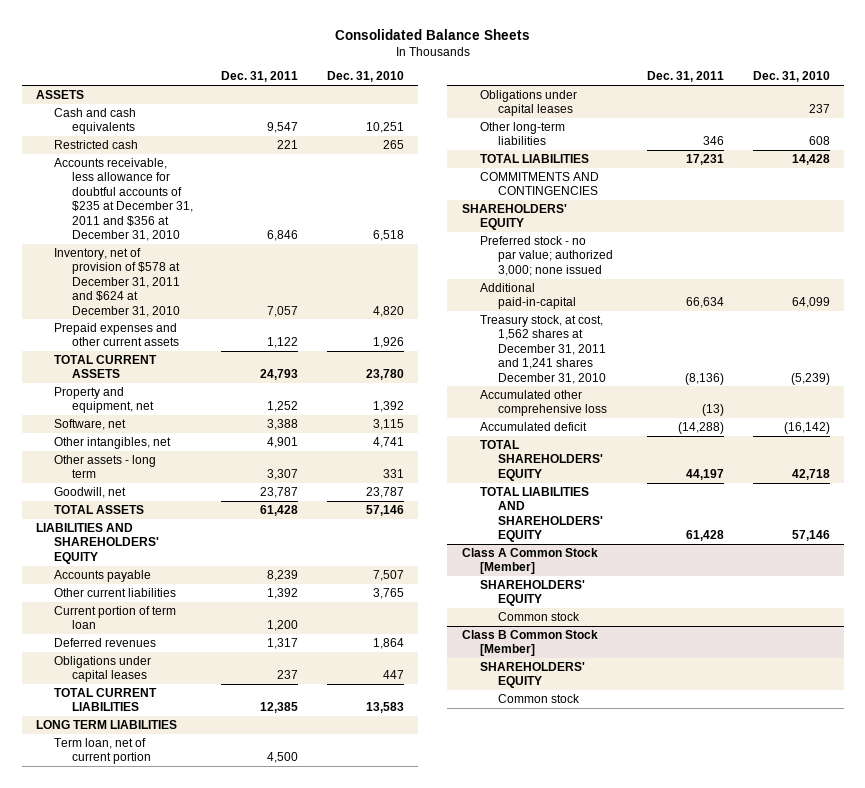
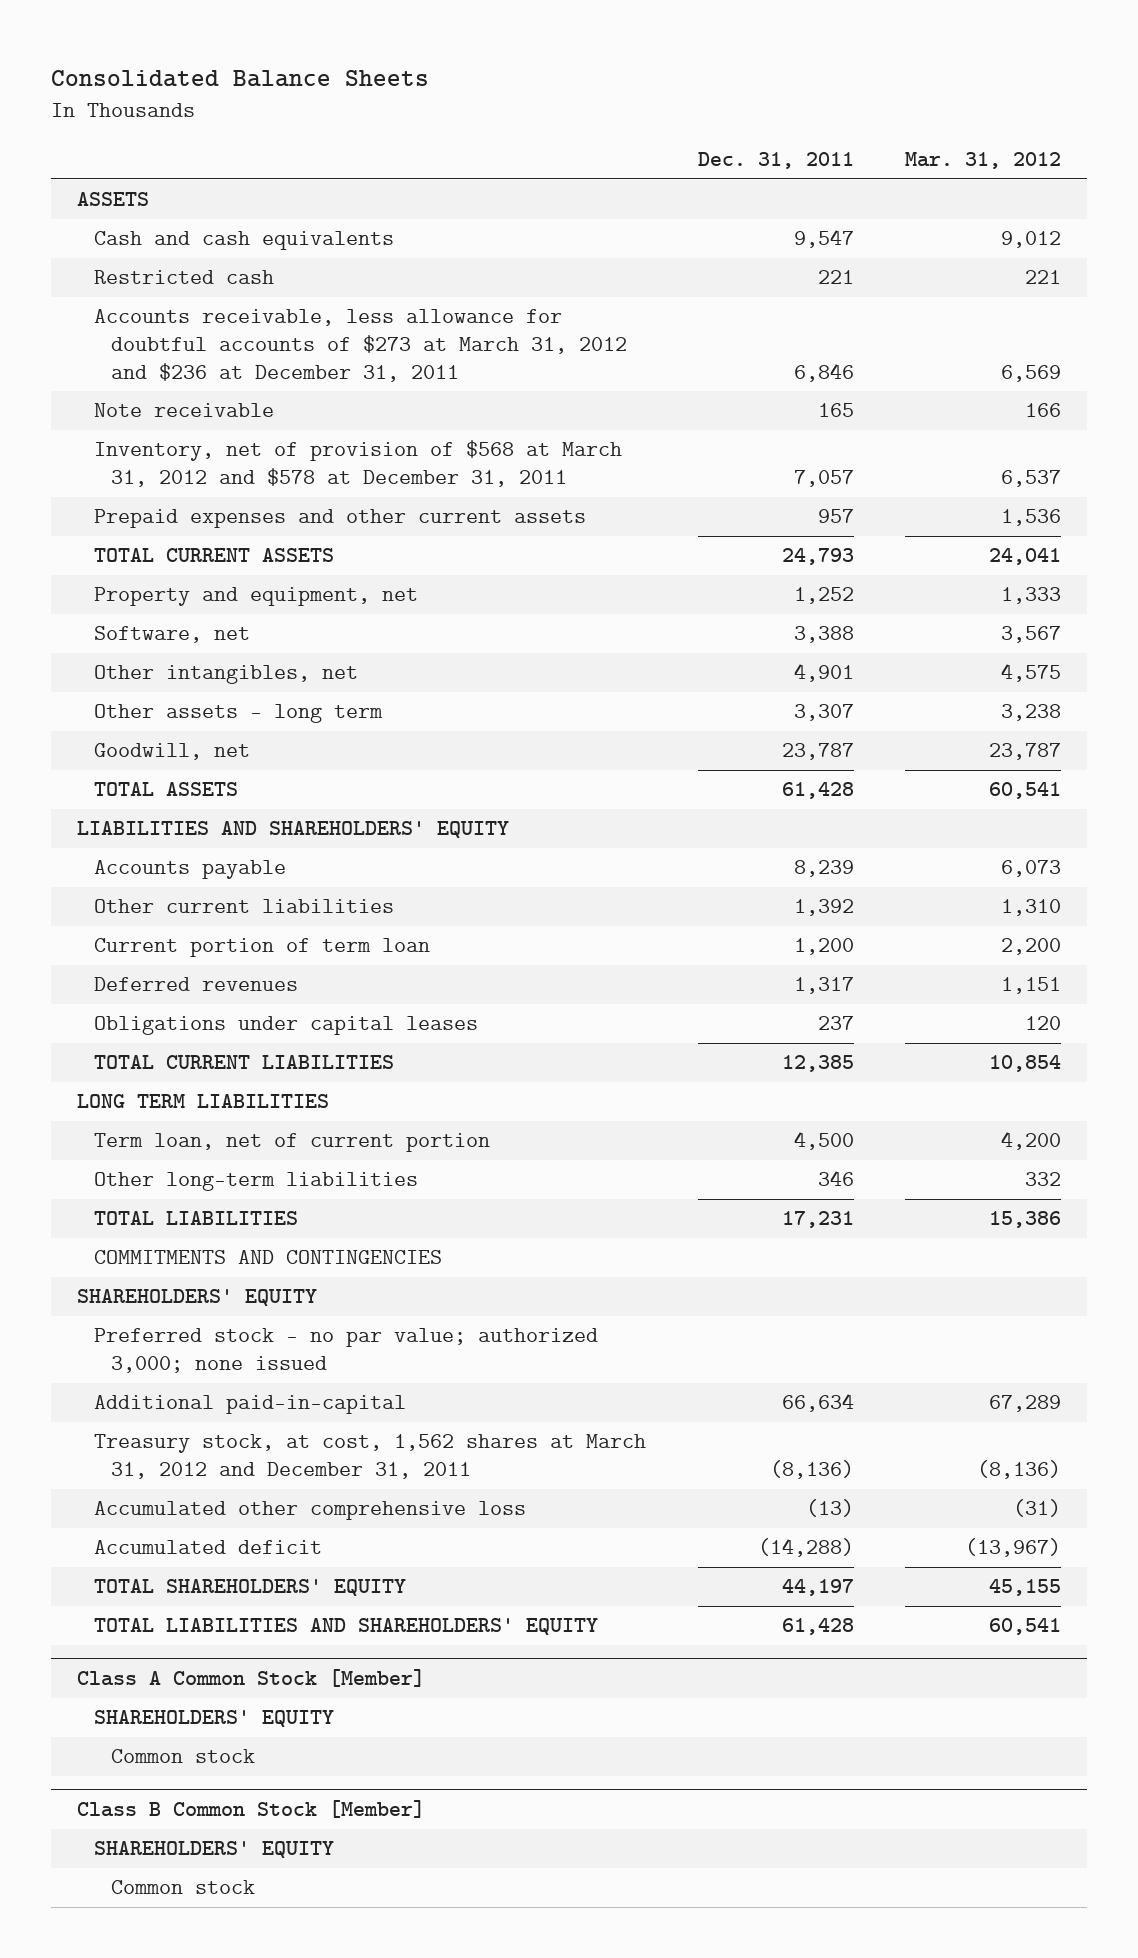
[326,71,404,83] Dec. 31, 2010 -> none
none -> [905,152,1062,170] Mar. 31, 2012
[53,157,194,241] Accounts receivable, less allowance for doubtful accounts of $235 at December 31, 2011 and $356 at December 31, 2010 -> [94,309,628,382] Accounts receivable, less allowance for doubtful accounts of $273 at March 31, 2012 and $236 at December 31, 2011
none -> [94,403,275,418] Note receivable
[53,247,181,317] Inventory, net of provision of $578 at December 31, 2011 and $624 at December 31, 2010 -> [94,440,623,488] Inventory, net of provision of $568 at March 31, 2012 and $578 at December 31, 2011
[267,337,299,349] 1,122 -> [817,509,854,524] 957
[479,89,577,117] Obligations under capital leases -> none
[479,314,606,384] Treasury stock, at cost, 1,562 shares at December 31, 2011 and 1,241 shares December 31, 2010 -> [94,1434,647,1480] Treasury stock, at cost, 1,562 shares at March 31, 2012 and December 31, 2011

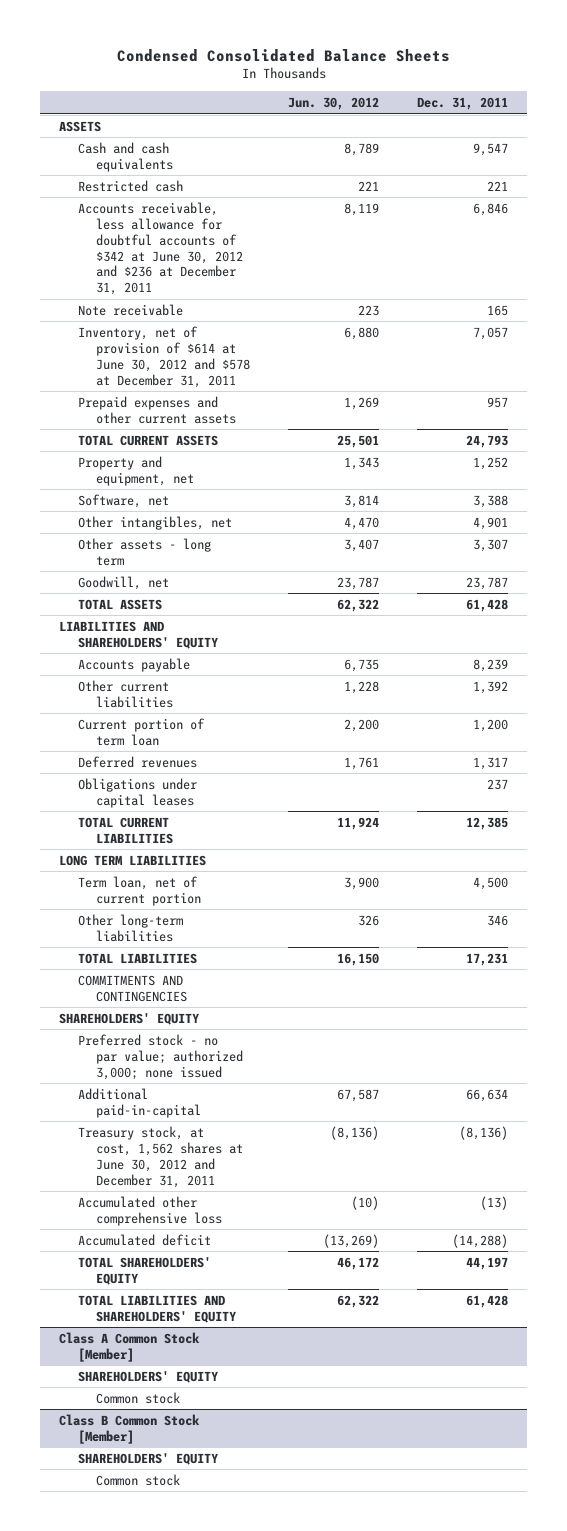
[51,70,430,88] Consolidated Balance Sheets -> [116,48,450,62] Condensed Consolidated Balance Sheets
[905,152,1062,170] Mar. 31, 2012 -> none
none -> [287,97,379,111] Jun. 30, 2012
[94,309,628,382] Accounts receivable, less allowance for doubtful accounts of $273 at March 31, 2012 and $236 at December 31, 2011 -> [77,201,243,296] Accounts receivable, less allowance for doubtful accounts of $342 at June 30, 2012 and $236 at December 31, 2011
[94,440,623,488] Inventory, net of provision of $568 at March 31, 2012 and $578 at December 31, 2011 -> [77,325,250,388] Inventory, net of provision of $614 at June 30, 2012 and $578 at December 31, 2011
[94,1434,647,1480] Treasury stock, at cost, 1,562 shares at March 31, 2012 and December 31, 2011 -> [77,1125,243,1188] Treasury stock, at cost, 1,562 shares at June 30, 2012 and December 31, 2011

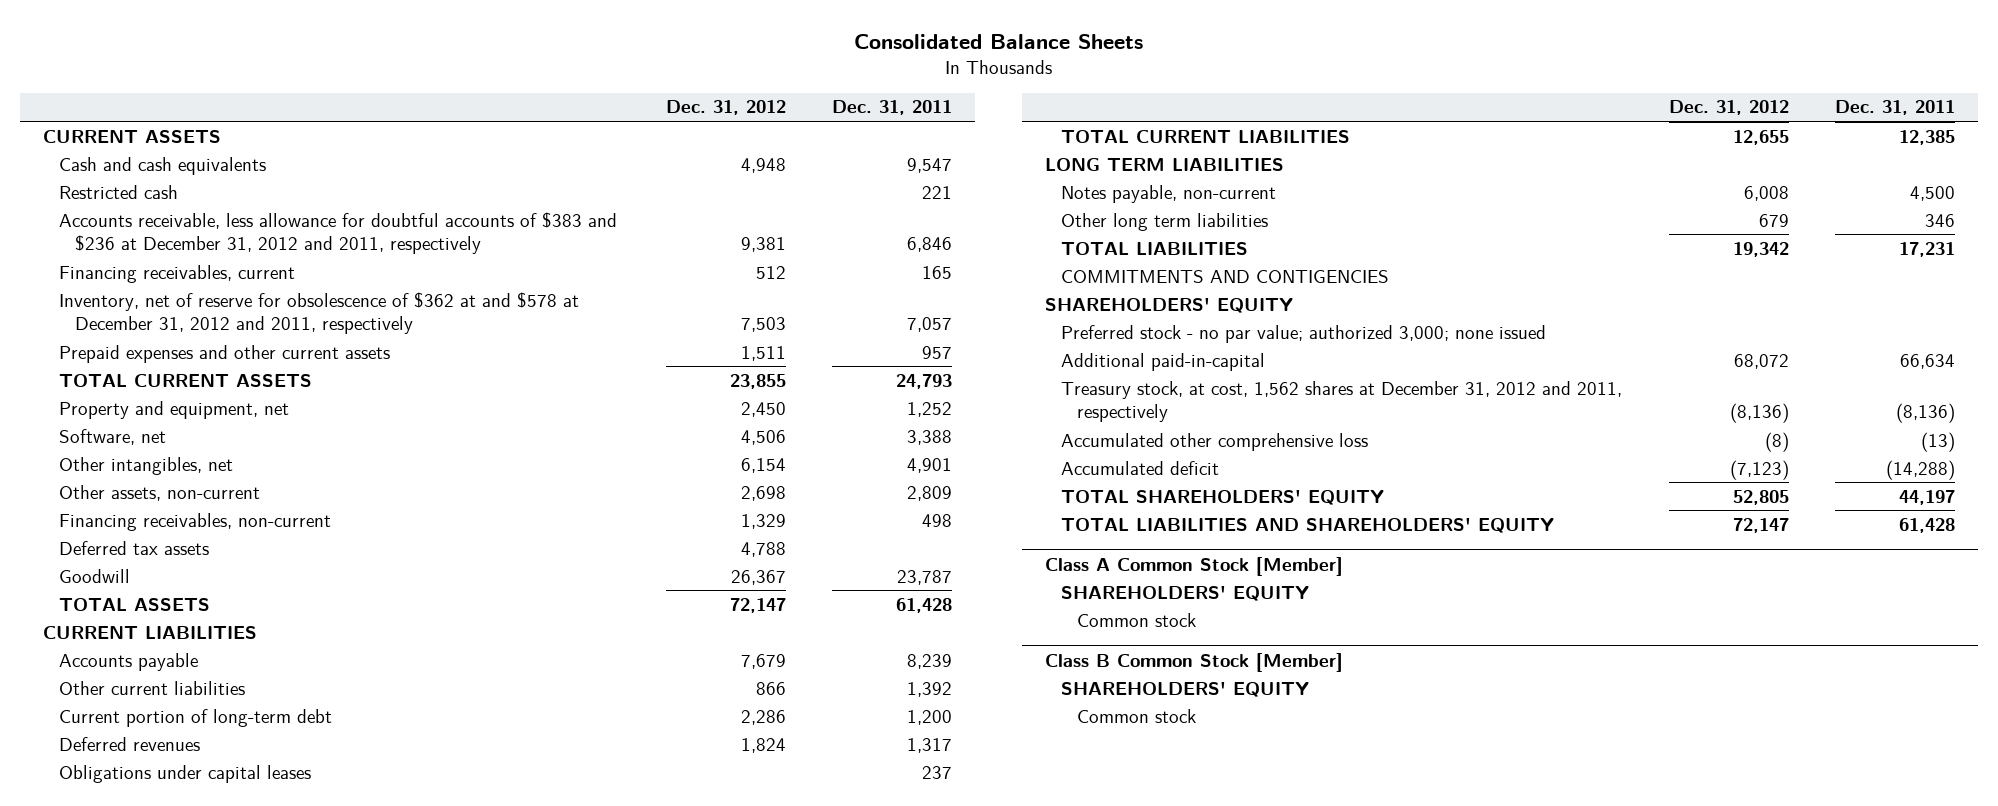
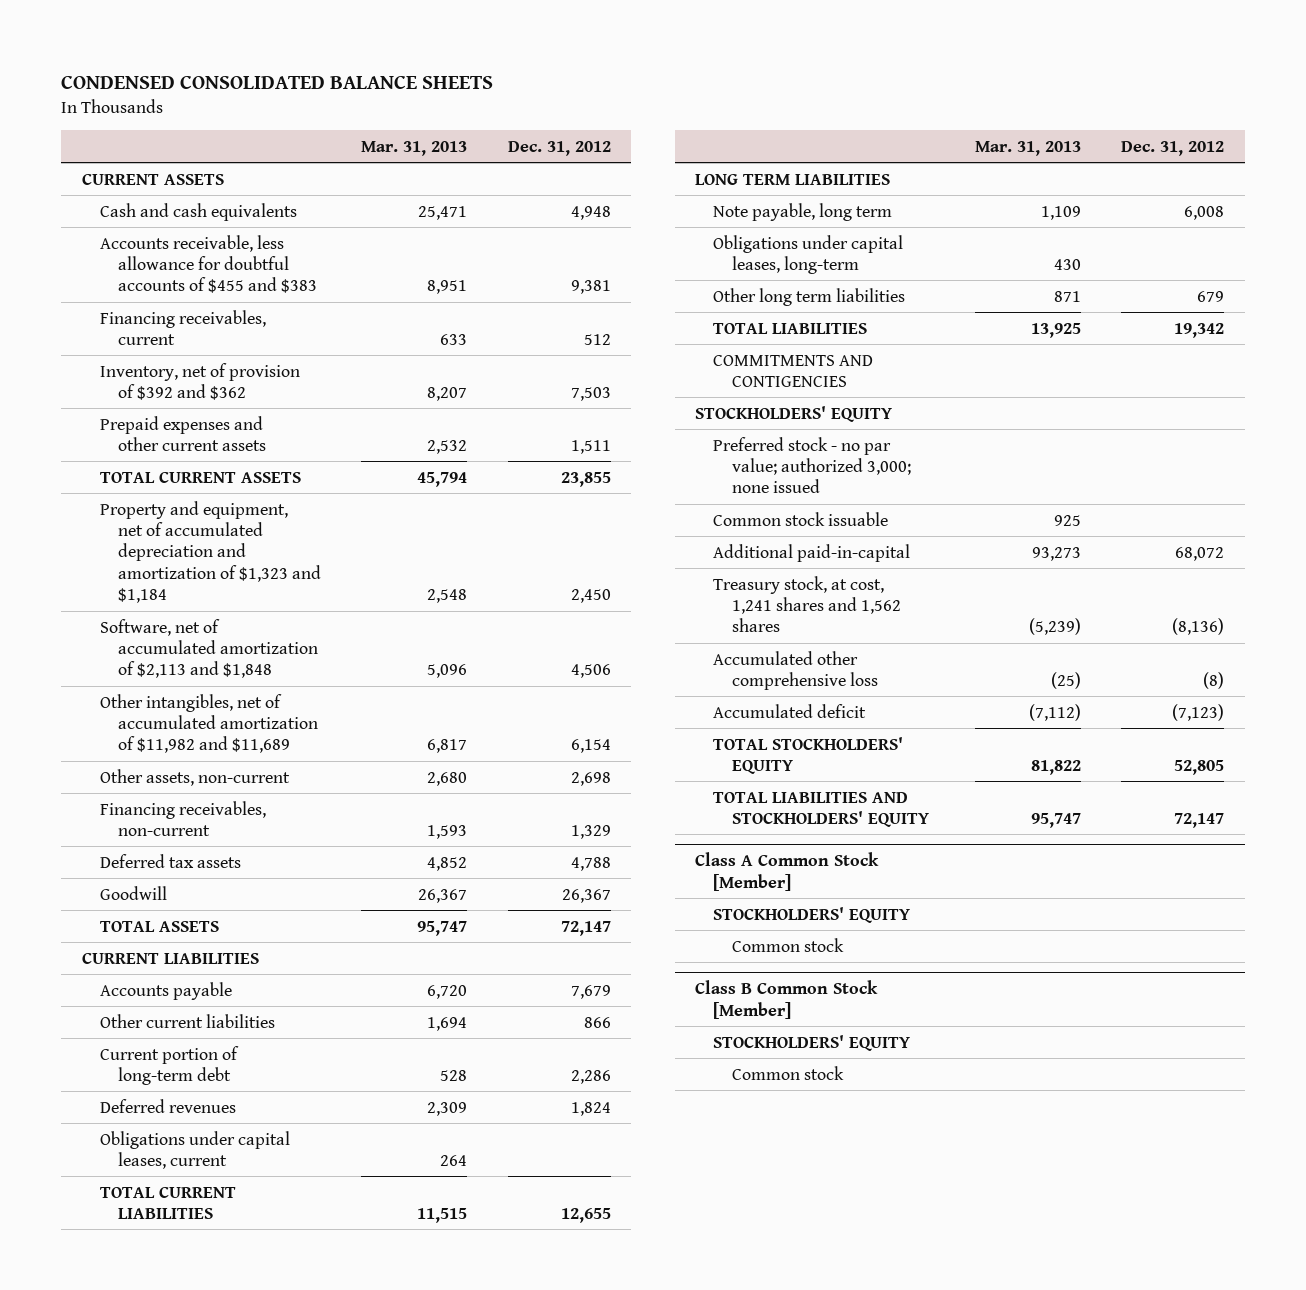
[853,33,1143,49] Consolidated Balance Sheets -> [61,75,494,89] CONDENSED CONSOLIDATED BALANCE SHEETS
[832,100,953,116] Dec. 31, 2011 -> none
none -> [361,140,468,156] Mar. 31, 2013
[58,184,178,199] Restricted cash -> none
[58,211,617,255] Accounts receivable, less allowance for doubtful accounts of $383 and $236 at December 31, 2012 and 2011, respectively -> [99,234,317,294] Accounts receivable, less allowance for doubtful accounts of $455 and $383
[58,291,579,335] Inventory, net of reserve for obsolescence of $362 at and $578 at December 31, 2012 and 2011, respectively -> [99,362,300,400] Inventory, net of provision of $392 and $362
[58,400,289,419] Property and equipment, net -> [99,500,321,604] Property and equipment, net of accumulated depreciation and amortization of $1,323 and $1,184
[58,428,166,445] Software, net -> [99,618,318,679] Software, net of accumulated amortization of $2,113 and $1,848
[58,456,233,475] Other intangibles, net -> [99,693,318,754] Other intangibles, net of accumulated amortization of $11,982 and $11,689
[58,764,311,783] Obligations under capital leases -> [99,1130,290,1169] Obligations under capital leases, current
[1061,184,1277,203] Notes payable, non-current -> [713,202,893,221] Note payable, long term
none -> [713,234,904,274] Obligations under capital leases, long-term
[1045,297,1294,313] SHAREHOLDERS' EQUITY -> [695,405,893,422] STOCKHOLDERS' EQUITY
none -> [713,511,889,526] Common stock issuable
[1061,380,1623,423] Treasury stock, at cost, 1,562 shares at December 31, 2012 and 2011, respectively -> [713,575,901,633] Treasury stock, at cost, 1,241 shares and 1,562 shares
[1061,489,1385,505] TOTAL SHAREHOLDERS' EQUITY -> [713,736,904,774] TOTAL STOCKHOLDERS' EQUITY
[1061,517,1555,533] TOTAL LIABILITIES AND SHAREHOLDERS' EQUITY -> [713,791,929,827] TOTAL LIABILITIES AND STOCKHOLDERS' EQUITY
[1061,585,1310,601] SHAREHOLDERS' EQUITY -> [713,906,911,923] STOCKHOLDERS' EQUITY
[1061,681,1310,697] SHAREHOLDERS' EQUITY -> [713,1034,911,1051] STOCKHOLDERS' EQUITY

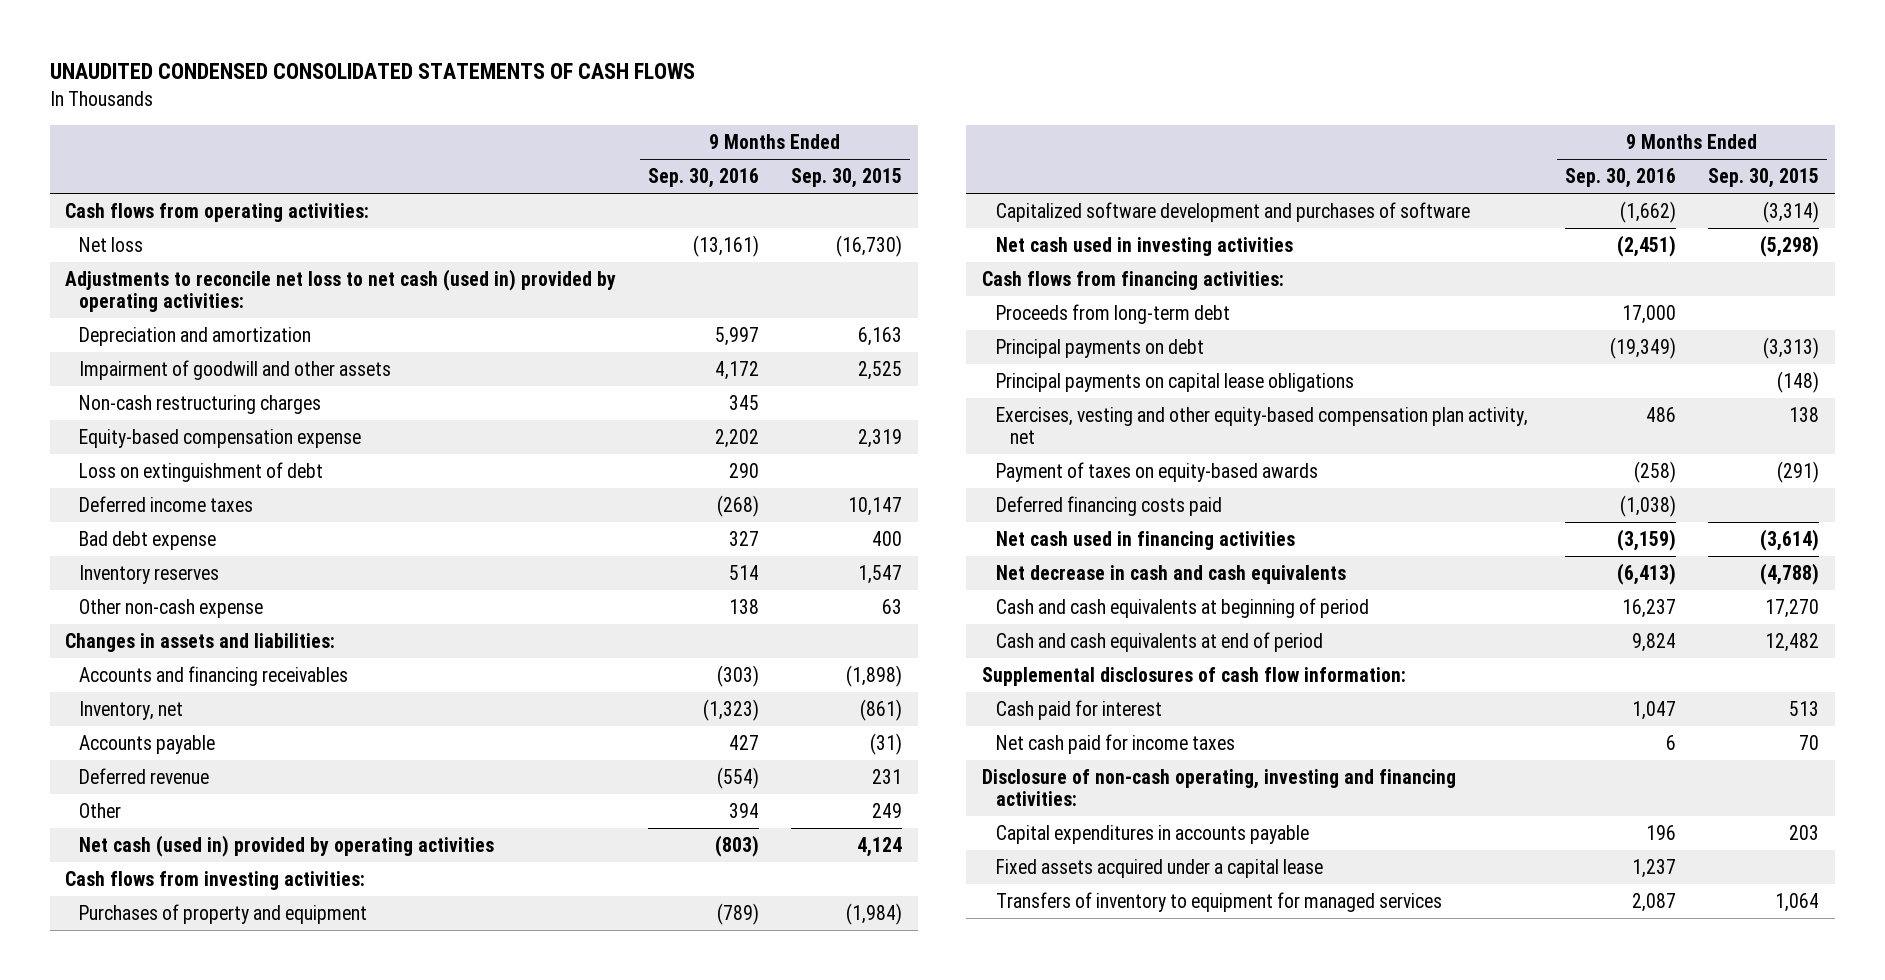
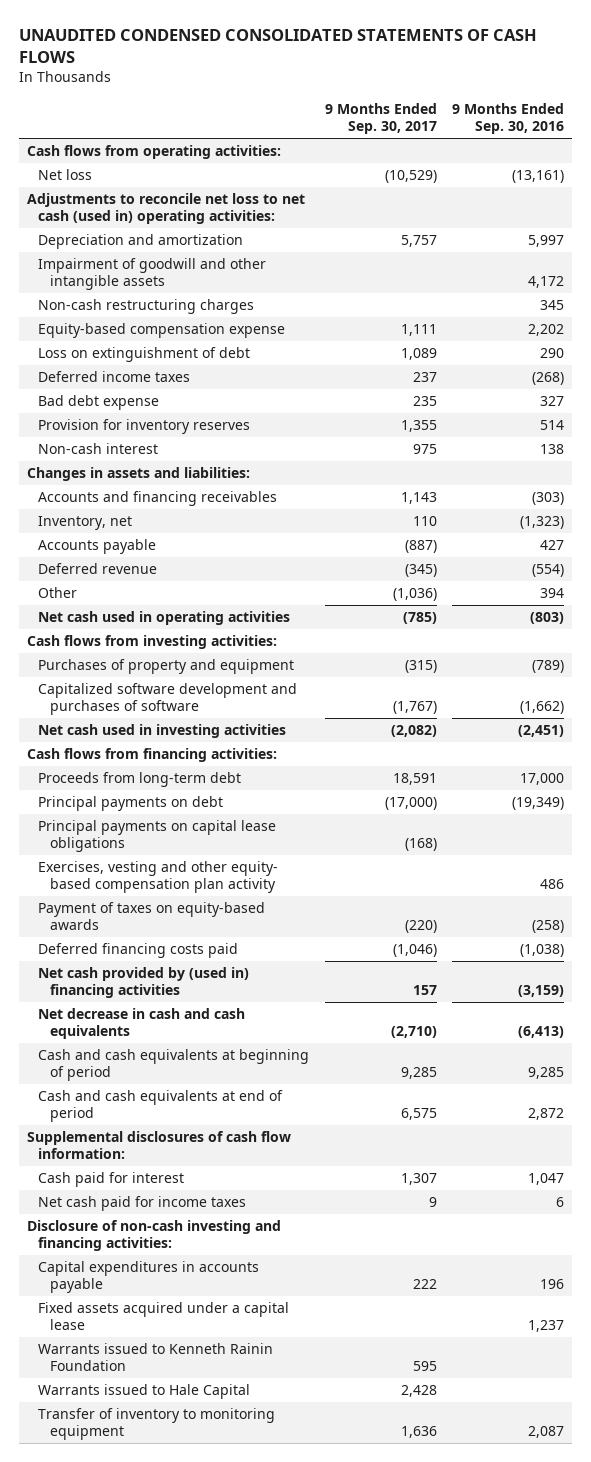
[791,167,903,188] Sep. 30, 2015 -> none
none -> [324,102,437,134] 9 Months Ended Sep. 30, 2017
[65,268,617,313] Adjustments to reconcile net loss to net cash (used in) provided by operating activities: -> [26,193,305,225] Adjustments to reconcile net loss to net cash (used in) operating activities:
[79,359,392,380] Impairment of goodwill and other assets -> [38,258,267,291] Impairment of goodwill and other intangible assets
[79,564,220,584] Inventory reserves -> [38,419,251,435] Provision for inventory reserves
[79,598,264,618] Other non-cash expense -> [38,443,159,455] Non-cash interest
[79,834,495,857] Net cash (used in) provided by operating activities -> [38,611,291,626] Net cash used in operating activities
[996,406,1529,445] Exercises, vesting and other equity-based compensation plan activity, net -> [38,861,279,894] Exercises, vesting and other equity- based compensation plan activity
[996,530,1296,550] Net cash used in financing activities -> [38,967,250,999] Net cash provided by (used in) financing activities
[1622,598,1677,618] 16,237 -> [528,1067,565,1080] 9,285
[1632,632,1677,652] 9,824 -> [528,1108,565,1121] 2,872
[982,768,1457,807] Disclosure of non-cash operating, investing and financing activities: -> [26,1220,281,1252] Disclosure of non-cash investing and financing activities:
none -> [38,1343,274,1372] Warrants issued to Kenneth Rainin Foundation
none -> [38,1384,251,1400] Warrants issued to Hale Capital
[996,891,1443,912] Transfers of inventory to equipment for managed services -> [38,1408,276,1441] Transfer of inventory to monitoring equipment

